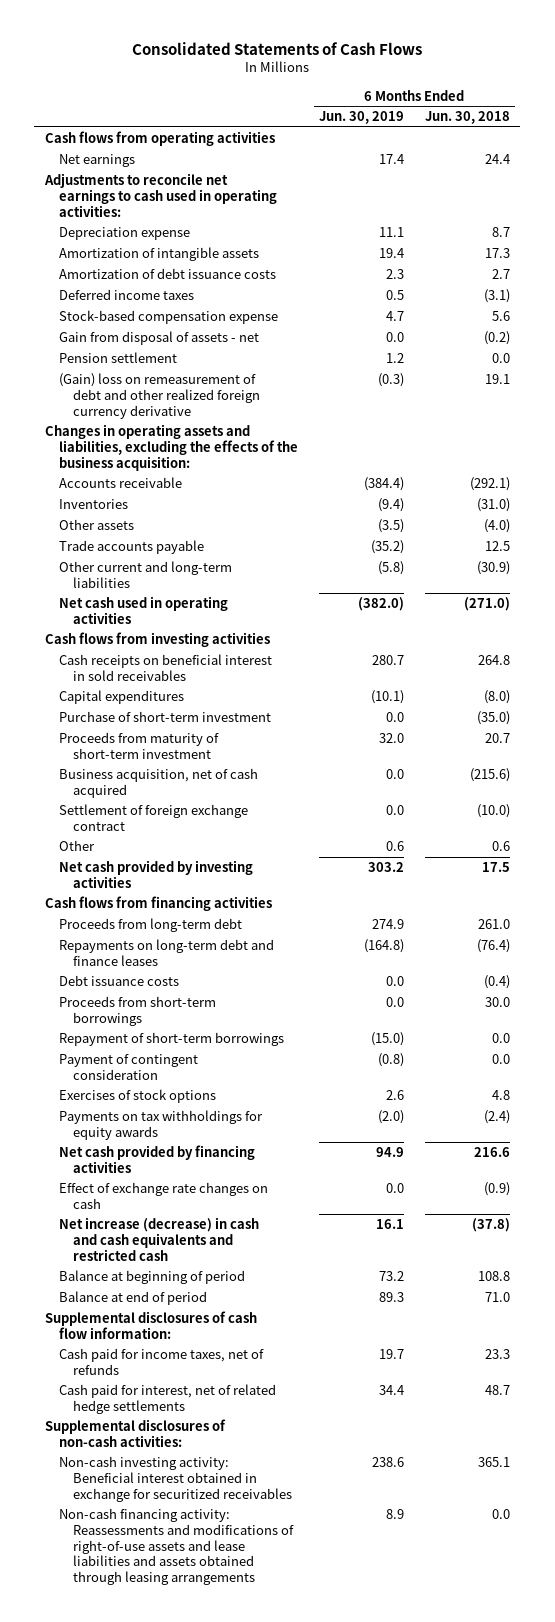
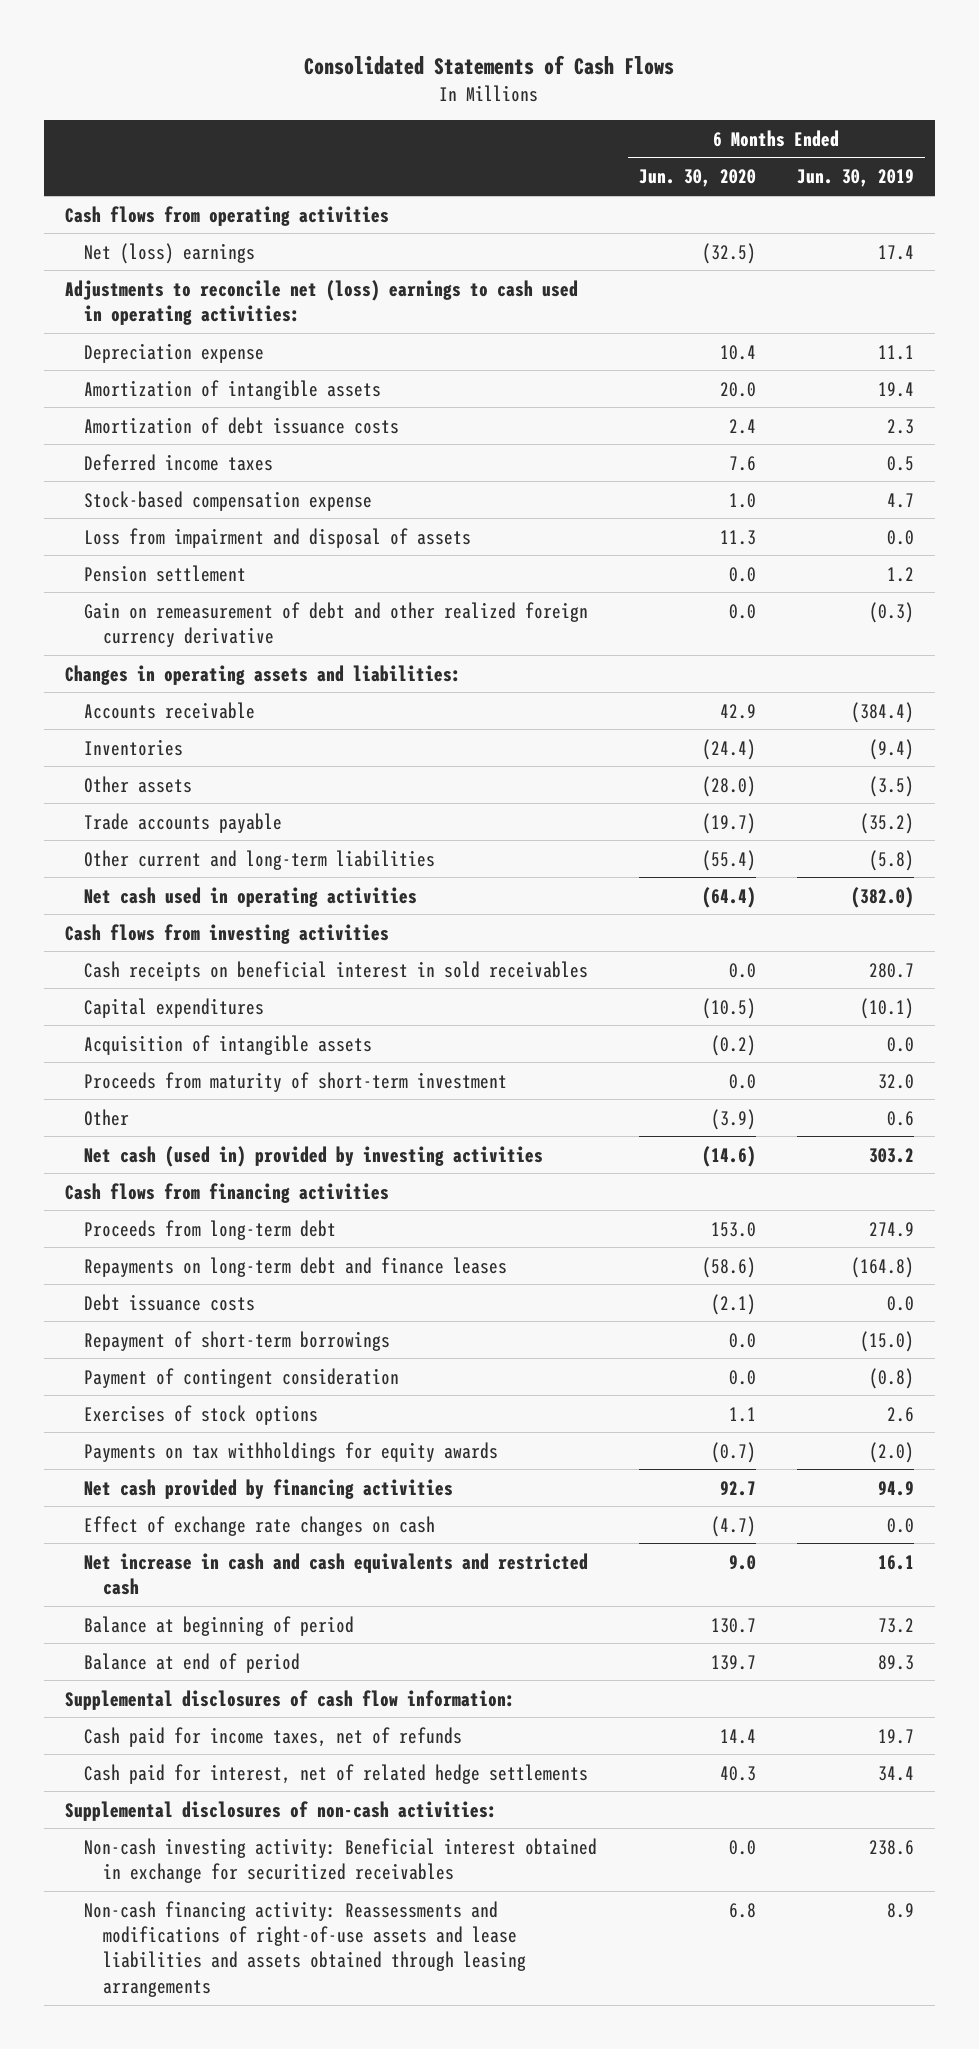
[424,111,510,125] Jun. 30, 2018 -> none
none -> [638,169,756,188] Jun. 30, 2020
[58,154,135,168] Net earnings -> [83,242,255,264] Net (loss) earnings
[43,173,277,217] Adjustments to reconcile net earnings to cash used in operating activities: -> [64,279,578,325] Adjustments to reconcile net (loss) earnings to cash used in operating activities:
[58,331,259,346] Gain from disposal of assets - net -> [83,527,471,548] Loss from impairment and disposal of assets
[58,373,260,419] (Gain) loss on remeasurement of debt and other realized foreign currency derivative -> [83,601,588,647] Gain on remeasurement of debt and other realized foreign currency derivative
[44,424,298,471] Changes in operating assets and liabilities, excluding the effects of the business acquisition: -> [64,664,461,685] Changes in operating assets and liabilities:
[58,711,271,723] Purchase of short-term investment -> none
none -> [83,1034,372,1055] Acquisition of intangible assets
[58,768,258,798] Business acquisition, net of cash acquired -> none
[58,804,248,831] Settlement of foreign exchange contract -> none
[58,860,253,888] Net cash provided by investing activities -> [83,1145,543,1167] Net cash (used in) provided by investing activities
[58,996,216,1026] Proceeds from short-term borrowings -> none
[58,1217,259,1261] Net increase (decrease) in cash and cash equivalents and restricted cash -> [83,1552,588,1595] Net increase in cash and cash equivalents and restricted cash

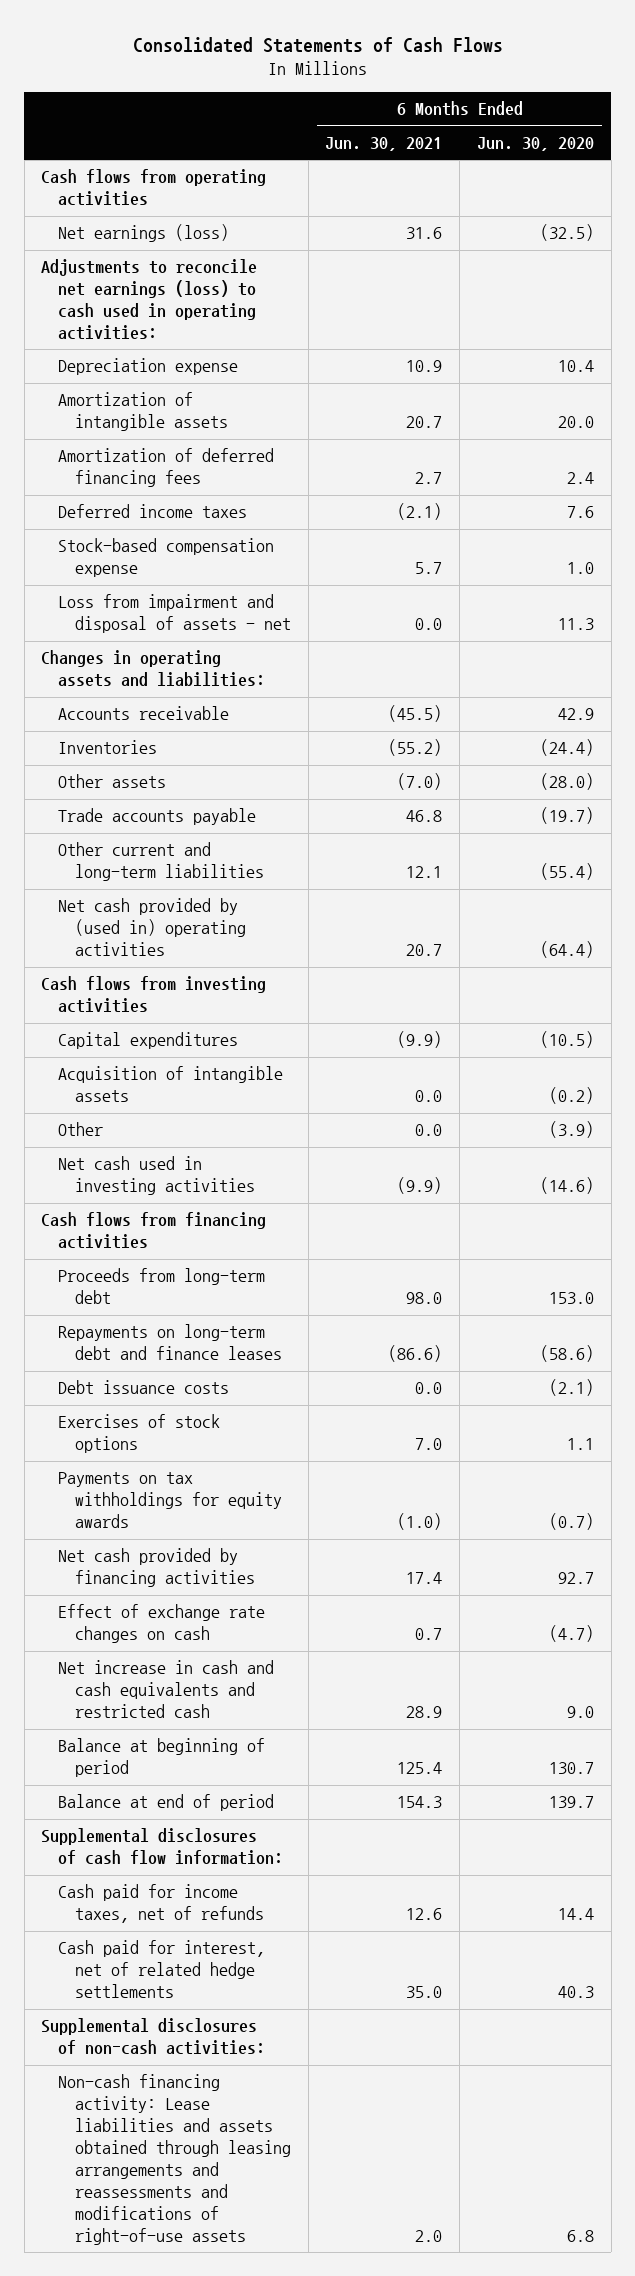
[797,169,915,188] Jun. 30, 2019 -> none
none -> [325,136,443,151] Jun. 30, 2021
[83,242,255,264] Net (loss) earnings -> [58,224,230,243] Net earnings (loss)
[64,279,578,325] Adjustments to reconcile net (loss) earnings to cash used in operating activities: -> [41,259,258,341] Adjustments to reconcile net earnings (loss) to cash used in operating activities:
[83,416,399,434] Amortization of debt issuance costs -> [58,448,275,488] Amortization of deferred financing fees
[83,564,246,582] Pension settlement -> none
[83,601,588,647] Gain on remeasurement of debt and other realized foreign currency derivative -> none
[83,527,471,548] Loss from impairment and disposal of assets -> [58,594,291,634] Loss from impairment and disposal of assets - net
[83,886,417,907] Net cash used in operating activities -> [58,898,246,957] Net cash provided by (used in) operating activities
[83,960,588,981] Cash receipts on beneficial interest in sold receivables -> none
[83,1071,507,1092] Proceeds from maturity of short-term investment -> none
[83,1145,543,1167] Net cash (used in) provided by investing activities -> [58,1156,255,1196] Net cash used in investing activities
[83,1330,390,1351] Repayment of short-term borrowings -> none
[83,1367,399,1388] Payment of contingent consideration -> none
[83,1837,597,1883] Non-cash investing activity: Beneficial interest obtained in exchange for securitized receivables -> none
[83,1900,526,1997] Non-cash financing activity: Reassessments and modifications of right-of-use assets and lease liabilities and assets obtained through leasing arrangements -> [58,2074,291,2245] Non-cash financing activity: Lease liabilities and assets obtained through leasing arrangements and reassessments and modifications of right-of-use assets

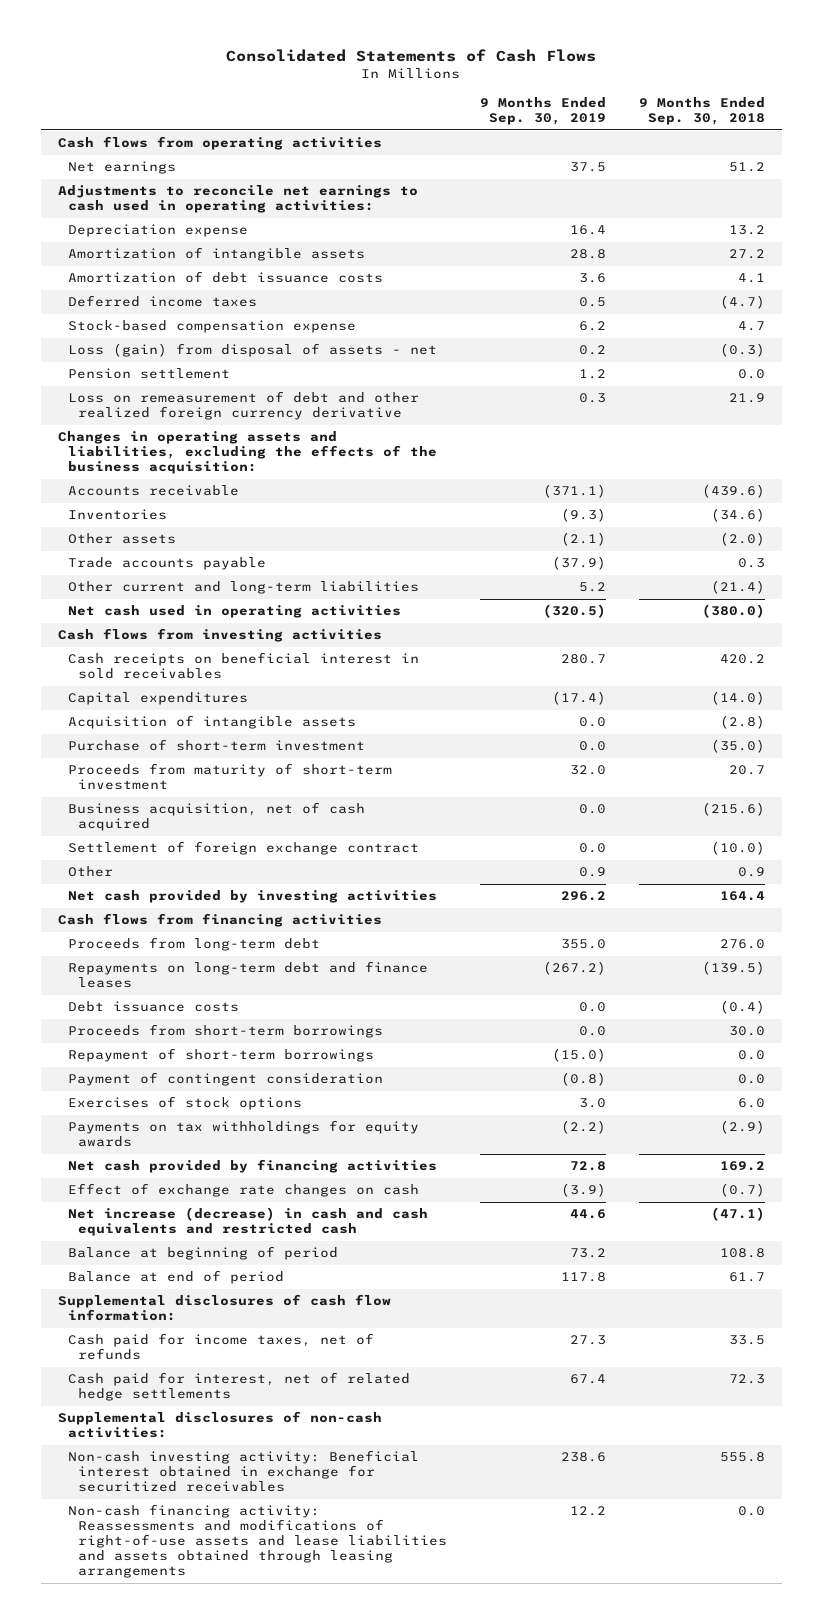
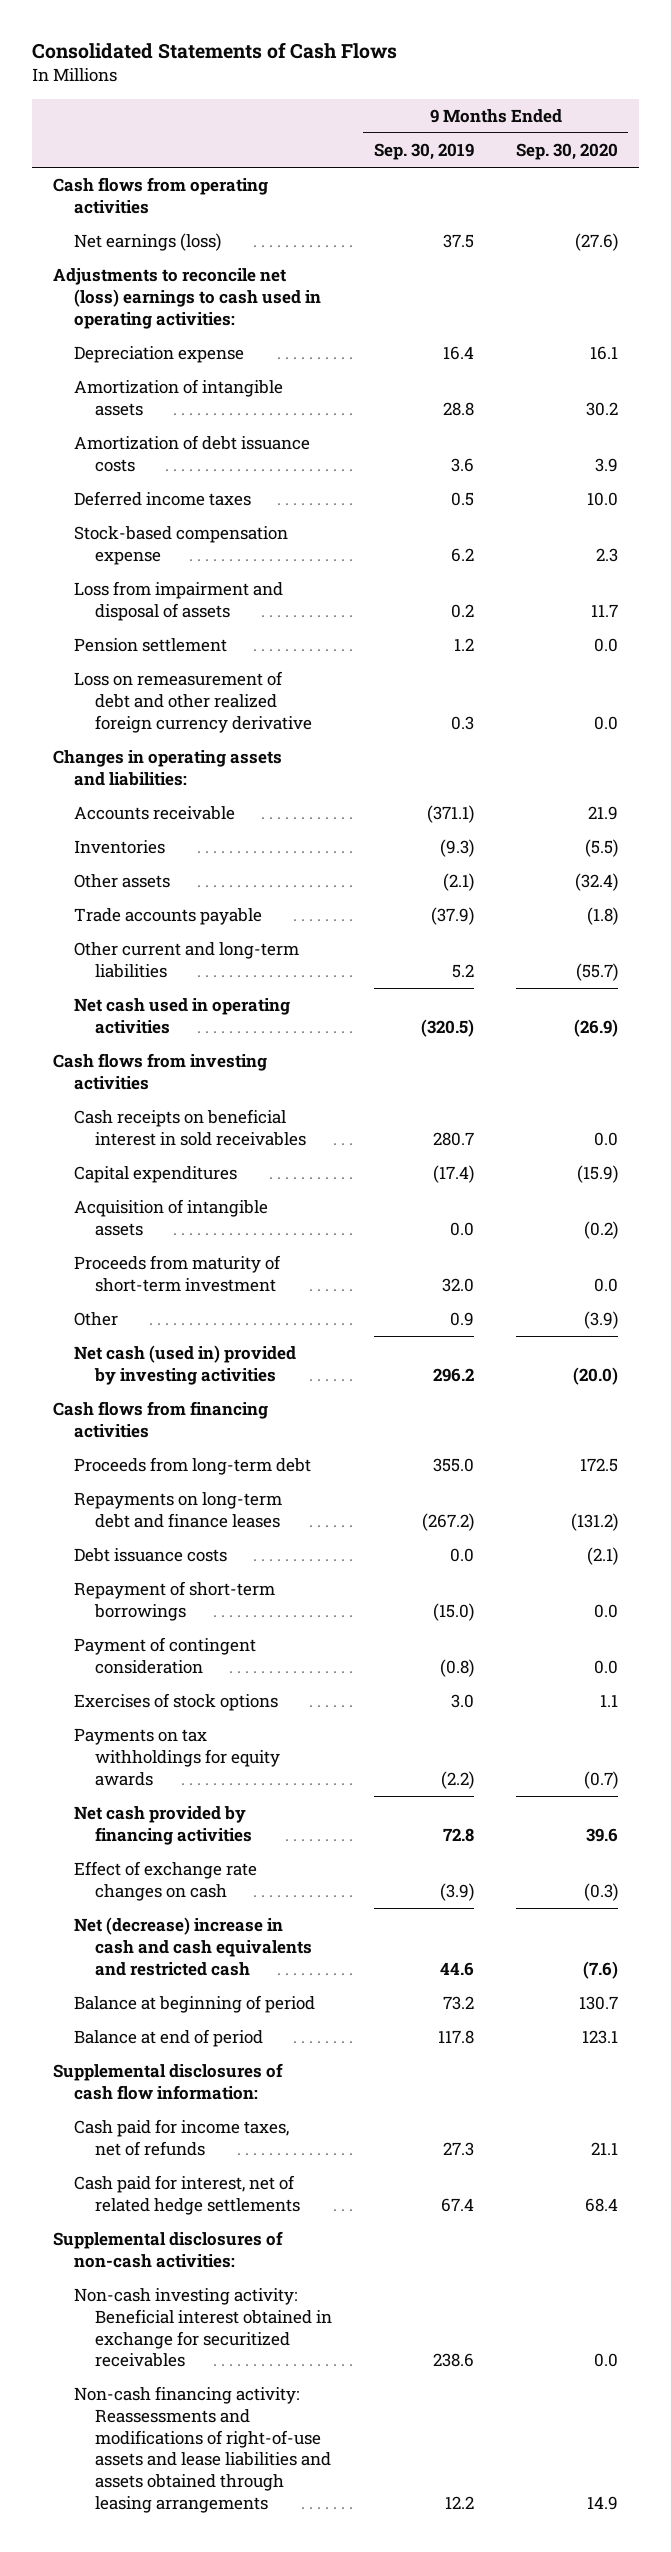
[638,97,765,126] 9 Months Ended Sep. 30, 2018 -> none
none -> [515,143,618,161] Sep. 30, 2020
[67,161,176,175] Net earnings -> [73,233,221,252] Net earnings (loss)
[57,185,418,214] Adjustments to reconcile net earnings to cash used in operating activities: -> [52,268,321,329] Adjustments to reconcile net (loss) earnings to cash used in operating activities:
[67,343,437,358] Loss (gain) from disposal of assets - net -> [73,581,283,621] Loss from impairment and disposal of assets
[57,431,437,475] Changes in operating assets and liabilities, excluding the effects of the business acquisition: -> [52,750,282,786] Changes in operating assets and liabilities:
[67,739,365,752] Purchase of short-term investment -> none
[67,802,365,832] Business acquisition, net of cash acquired -> none
[67,841,419,856] Settlement of foreign exchange contract -> none
[67,890,437,904] Net cash provided by investing activities -> [73,1345,296,1385] Net cash (used in) provided by investing activities
[67,1024,383,1039] Proceeds from short-term borrowings -> none
[67,1207,428,1237] Net increase (decrease) in cash and cash equivalents and restricted cash -> [73,1917,312,1976] Net (decrease) increase in cash and cash equivalents and restricted cash

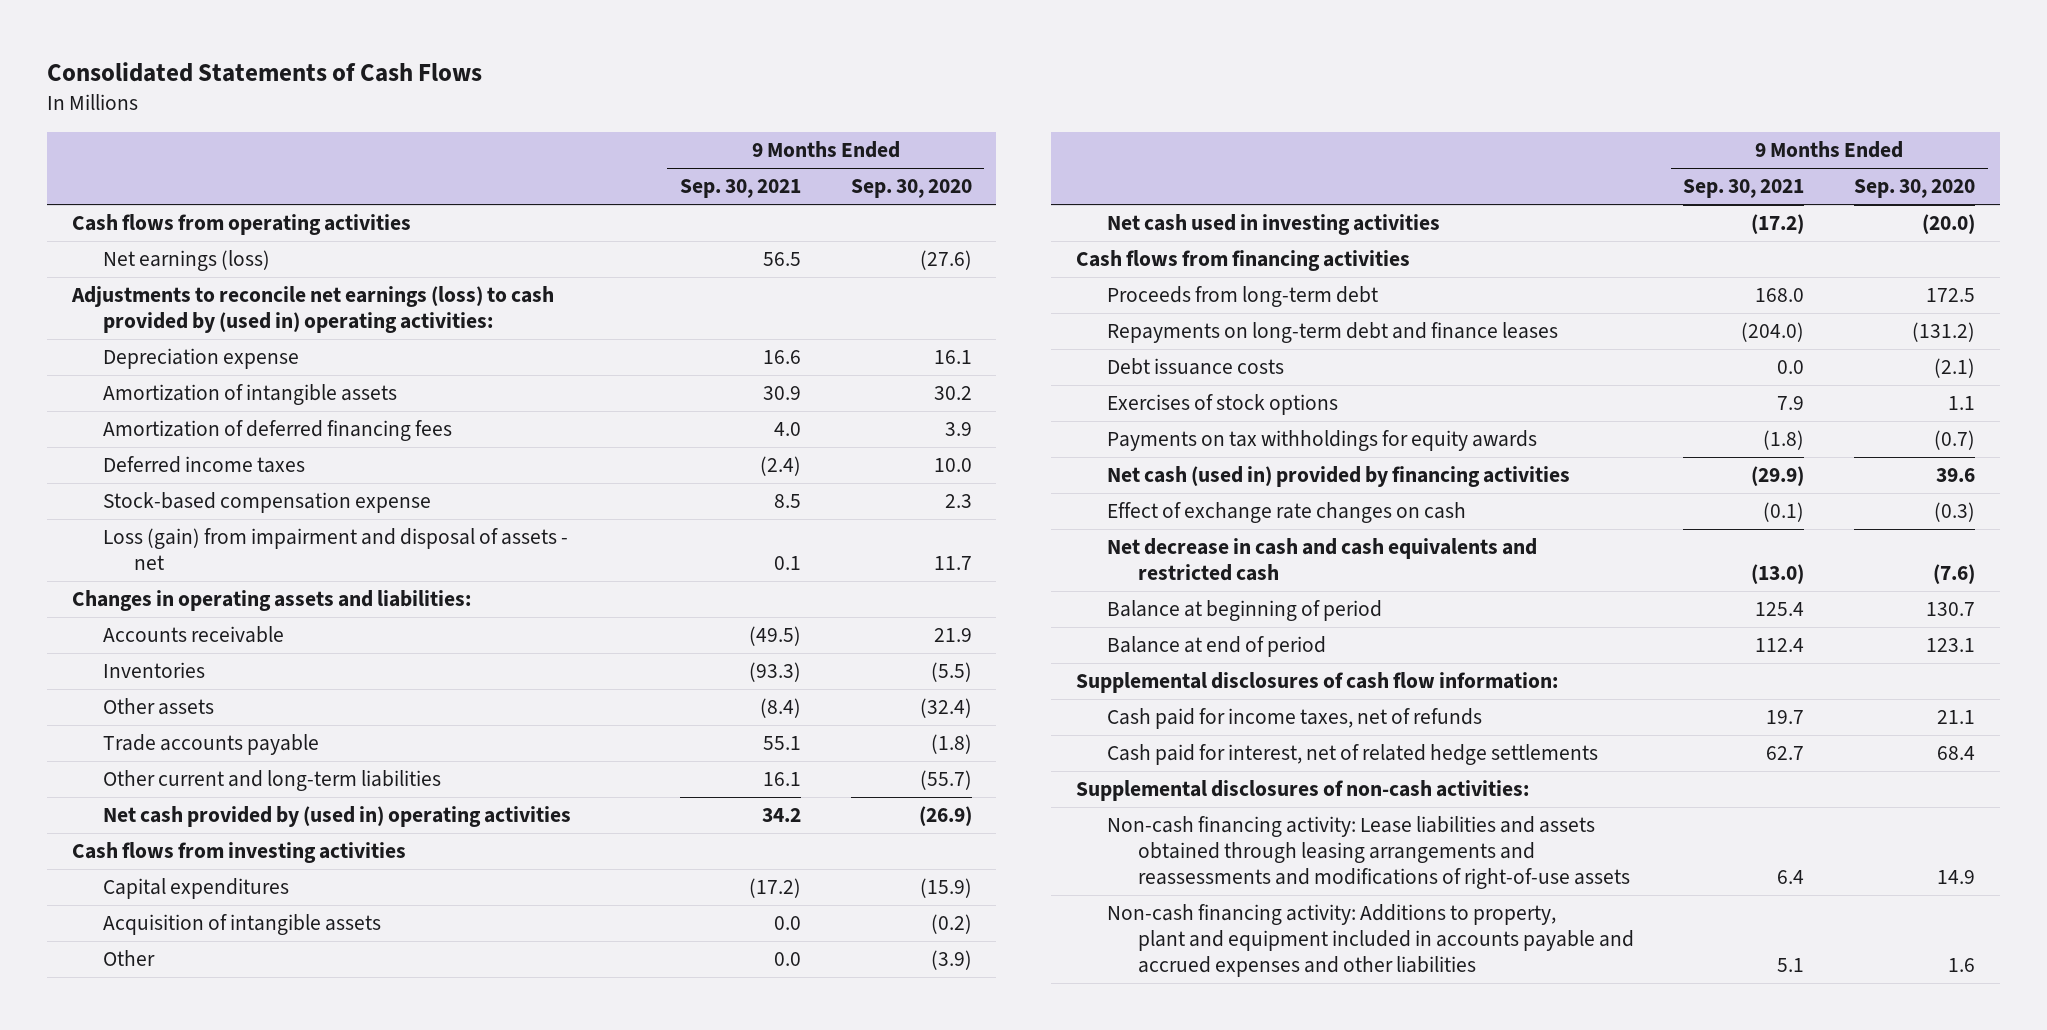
[373,143,474,161] Sep. 30, 2019 -> none
none -> [679,179,801,199] Sep. 30, 2021
[52,268,321,329] Adjustments to reconcile net (loss) earnings to cash used in operating activities: -> [71,286,555,334] Adjustments to reconcile net earnings (loss) to cash provided by (used in) operating activities:
[73,435,310,472] Amortization of debt issuance costs -> [103,420,453,442] Amortization of deferred financing fees
[73,638,227,653] Pension settlement -> none
[73,671,312,733] Loss on remeasurement of debt and other realized foreign currency derivative -> none
[73,581,283,621] Loss from impairment and disposal of assets -> [103,528,569,571] Loss (gain) from impairment and disposal of assets - net
[73,998,290,1034] Net cash used in operating activities -> [103,806,572,828] Net cash provided by (used in) operating activities
[73,1109,306,1146] Cash receipts on beneficial interest in sold receivables -> none
[73,1255,281,1292] Proceeds from maturity of short-term investment -> none
[73,1345,296,1385] Net cash (used in) provided by investing activities -> [1106,214,1440,236] Net cash used in investing activities
[73,1581,275,1621] Repayment of short-term borrowings -> none
[73,1637,256,1674] Payment of contingent consideration -> none
[73,1806,252,1845] Net cash provided by financing activities -> [1106,466,1570,488] Net cash (used in) provided by financing activities
[73,1917,312,1976] Net (decrease) increase in cash and cash equivalents and restricted cash -> [1106,538,1537,582] Net decrease in cash and cash equivalents and restricted cash
[73,2288,332,2368] Non-cash investing activity: Beneficial interest obtained in exchange for securitized receivables -> none
[73,2386,331,2513] Non-cash financing activity: Reassessments and modifications of right-of-use assets and lease liabilities and assets obtained through leasing arrangements -> [1106,816,1630,889] Non-cash financing activity: Lease liabilities and assets obtained through leasing arrangements and reassessments and modifications of right-of-use assets
none -> [1106,904,1634,977] Non-cash financing activity: Additions to property, plant and equipment included in accounts payable and accrued expenses and other liabilities

